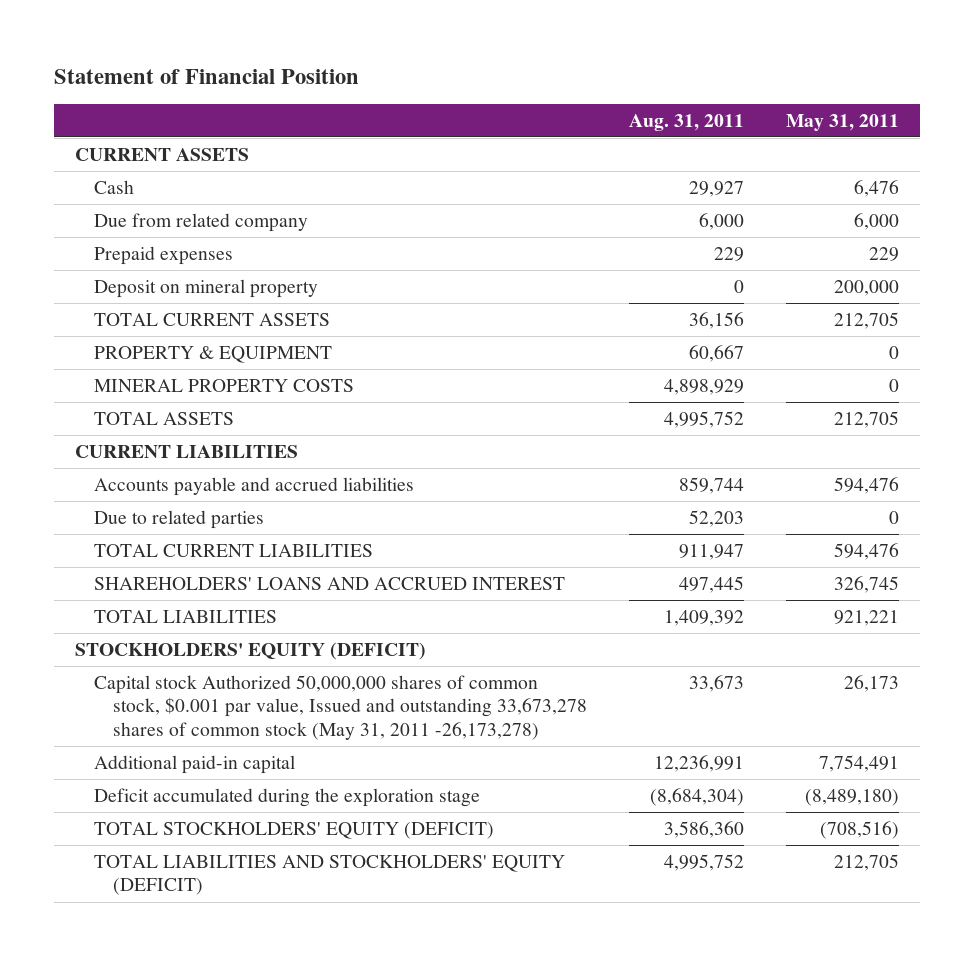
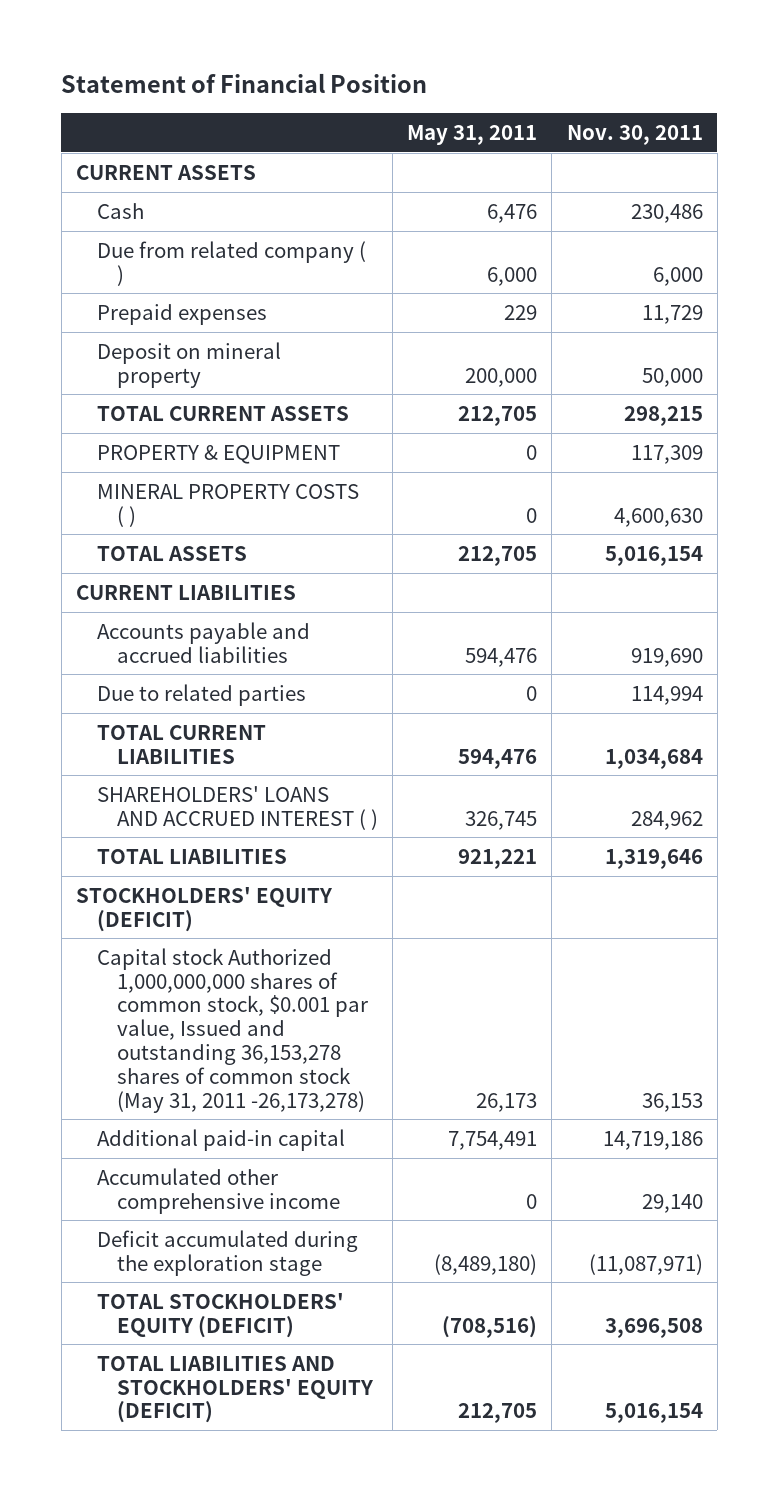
[628,113,744,131] Aug. 31, 2011 -> none
none -> [566,125,703,146] Nov. 30, 2011
[93,213,308,233] Due from related company -> [96,240,366,286] Due from related company ( )
[93,379,354,393] MINERAL PROPERTY COSTS -> [96,483,359,527] MINERAL PROPERTY COSTS ( )
[93,577,565,591] SHAREHOLDERS' LOANS AND ACCRUED INTEREST -> [96,785,378,830] SHAREHOLDERS' LOANS AND ACCRUED INTEREST ( )
[93,675,587,740] Capital stock Authorized 50,000,000 shares of common stock, $0.001 par value, Issued and outstanding 33,673,278 shares of common stock (May 31, 2011 -26,173,278) -> [96,947,368,1113] Capital stock Authorized 1,000,000,000 shares of common stock, $0.001 par value, Issued and outstanding 36,153,278 shares of common stock (May 31, 2011 -26,173,278)
none -> [96,1167,340,1214] Accumulated other comprehensive income

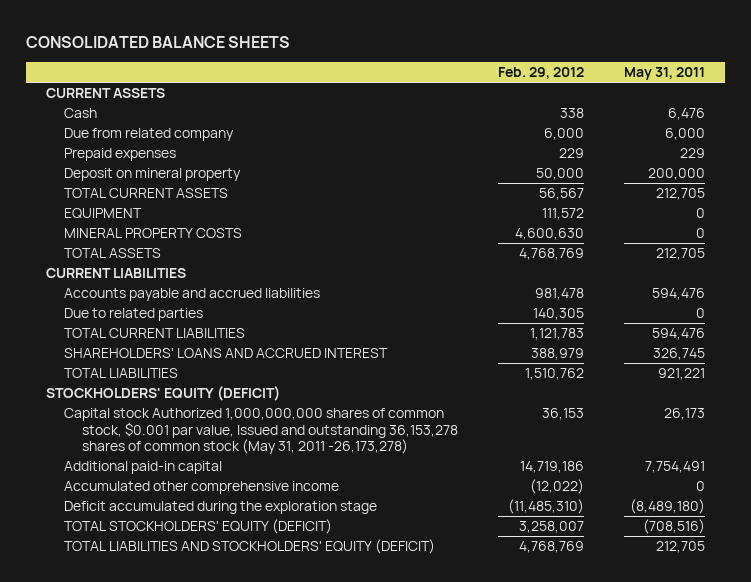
[61,72,428,93] Statement of Financial Position -> [26,36,291,49] CONSOLIDATED BALANCE SHEETS
[566,125,703,146] Nov. 30, 2011 -> none
none -> [497,67,584,80] Feb. 29, 2012
[96,240,366,286] Due from related company ( ) -> [64,128,235,142] Due from related company
[96,444,340,464] PROPERTY & EQUIPMENT -> [64,208,143,220] EQUIPMENT
[96,483,359,527] MINERAL PROPERTY COSTS ( ) -> [64,228,243,239] MINERAL PROPERTY COSTS
[96,785,378,830] SHAREHOLDERS' LOANS AND ACCRUED INTEREST ( ) -> [64,348,389,359] SHAREHOLDERS' LOANS AND ACCRUED INTEREST

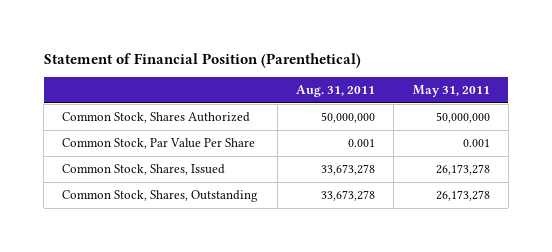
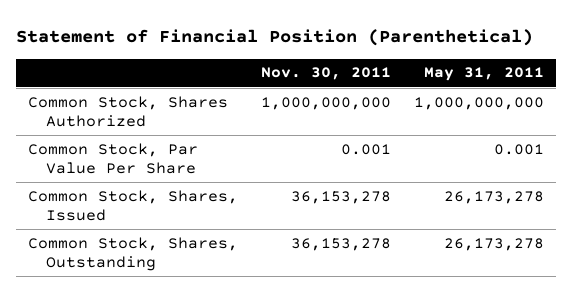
[295,85,375,98] Aug. 31, 2011 -> none
none -> [261,67,392,81] Nov. 30, 2011
[435,112,490,124] 50,000,000 -> [414,96,545,110] 1,000,000,000

